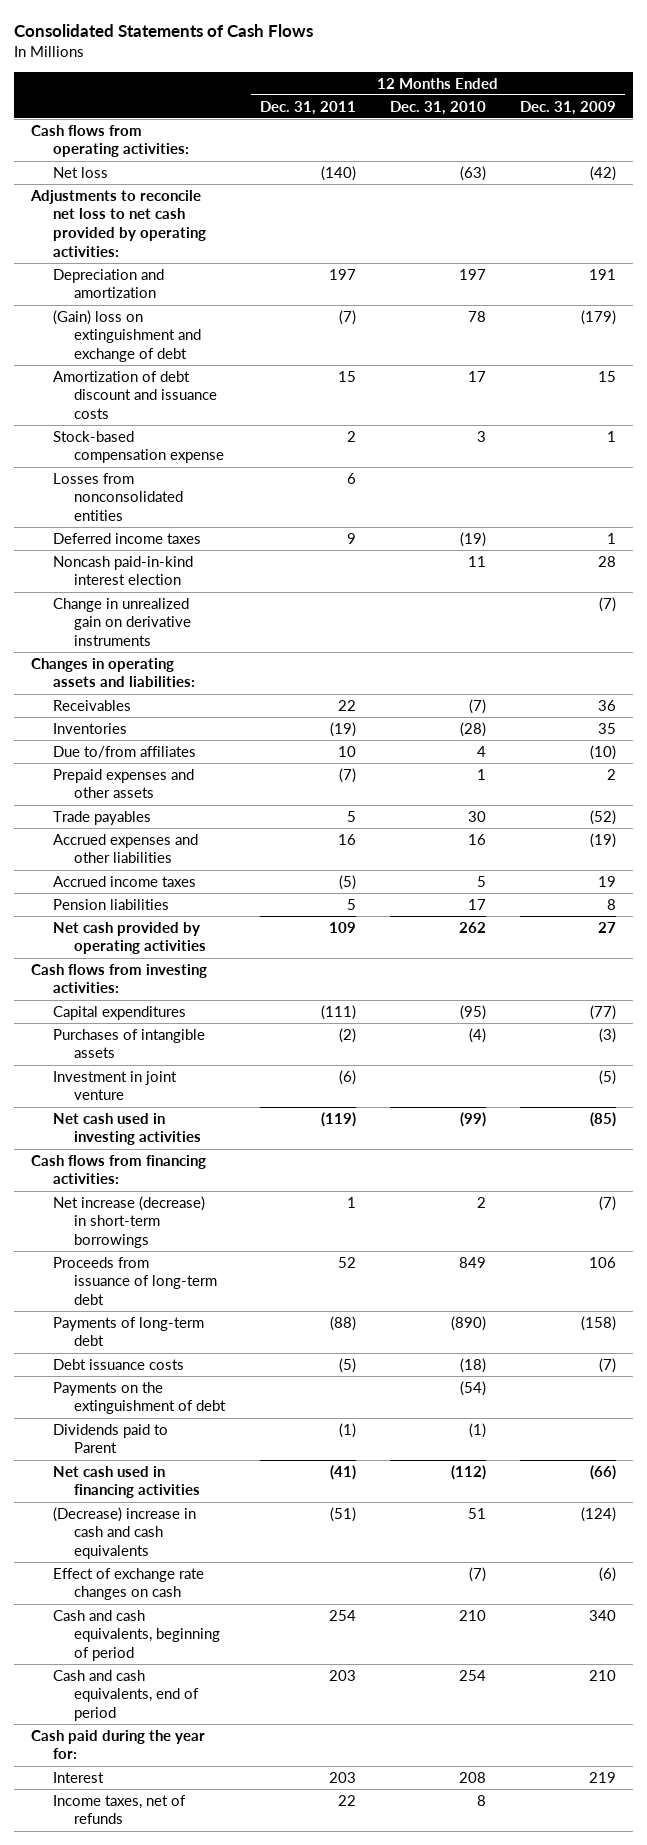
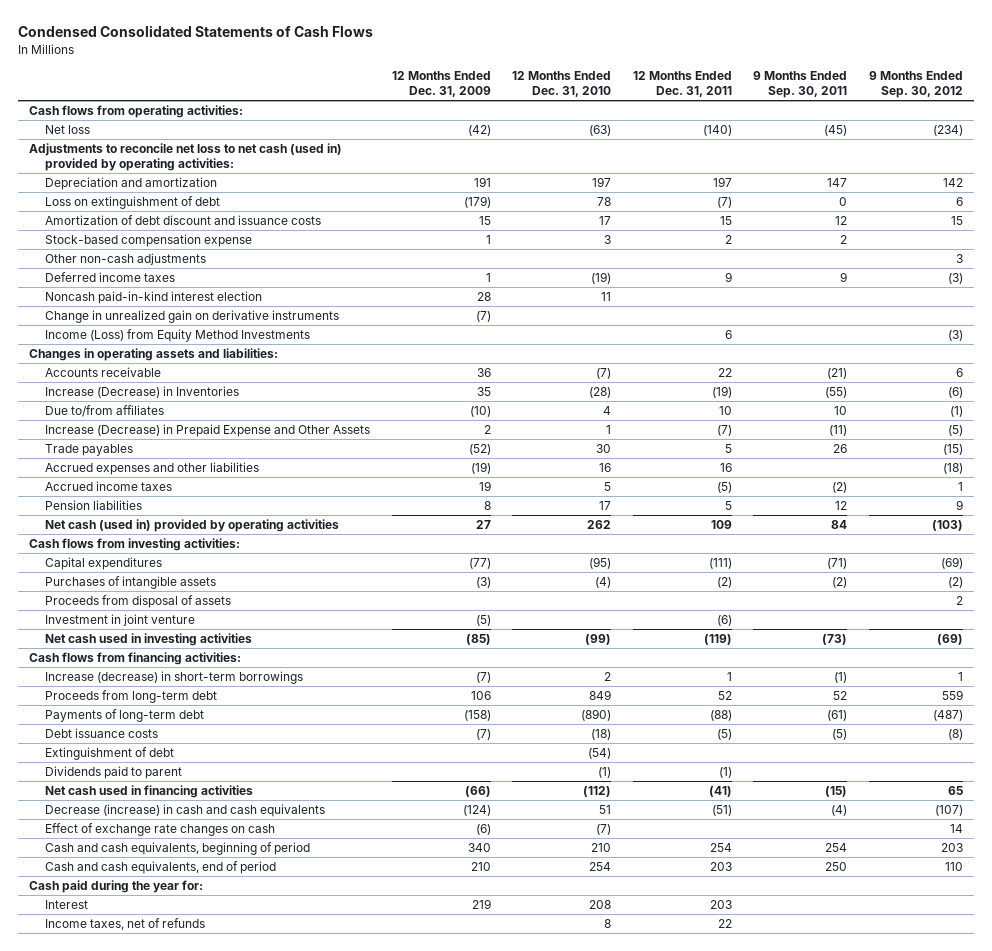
[13,23,313,37] Consolidated Statements of Cash Flows -> [18,25,374,38] Condensed Consolidated Statements of Cash Flows
none -> [753,70,848,98] 9 Months Ended Sep. 30, 2011
none -> [869,70,964,98] 9 Months Ended Sep. 30, 2012
[29,189,206,257] Adjustments to reconcile net loss to net cash provided by operating activities: -> [29,143,343,171] Adjustments to reconcile net loss to net cash (used in) provided by operating activities:
[52,309,202,363] (Gain) loss on extinguishment and exchange of debt -> [45,196,221,210] Loss on extinguishment of debt
[52,472,184,522] Losses from nonconsolidated entities -> none
none -> [45,253,207,266] Other non-cash adjustments
none -> [45,329,311,343] Income (Loss) from Equity Method Investments
[52,699,131,711] Receivables -> [45,367,162,378] Accounts receivable
[52,722,127,734] Inventories -> [45,386,240,399] Increase (Decrease) in Inventories
[52,768,194,799] Prepaid expenses and other assets -> [45,424,371,438] Increase (Decrease) in Prepaid Expense and Other Assets
[52,921,207,955] Net cash provided by operating activities -> [45,519,340,533] Net cash (used in) provided by operating activities
none -> [45,595,232,609] Proceeds from disposal of assets
[52,1195,205,1249] Net increase (decrease) in short-term borrowings -> [45,671,304,685] Increase (decrease) in short-term borrowings
[52,1256,218,1306] Proceeds from issuance of long-term debt -> [45,690,218,704] Proceeds from long-term debt
[52,1381,227,1415] Payments on the extinguishment of debt -> [45,747,175,761] Extinguishment of debt
[52,1423,168,1454] Dividends paid to Parent -> [45,766,183,780] Dividends paid to parent
[52,1506,196,1560] (Decrease) increase in cash and cash equivalents -> [45,804,326,818] Decrease (increase) in cash and cash equivalents

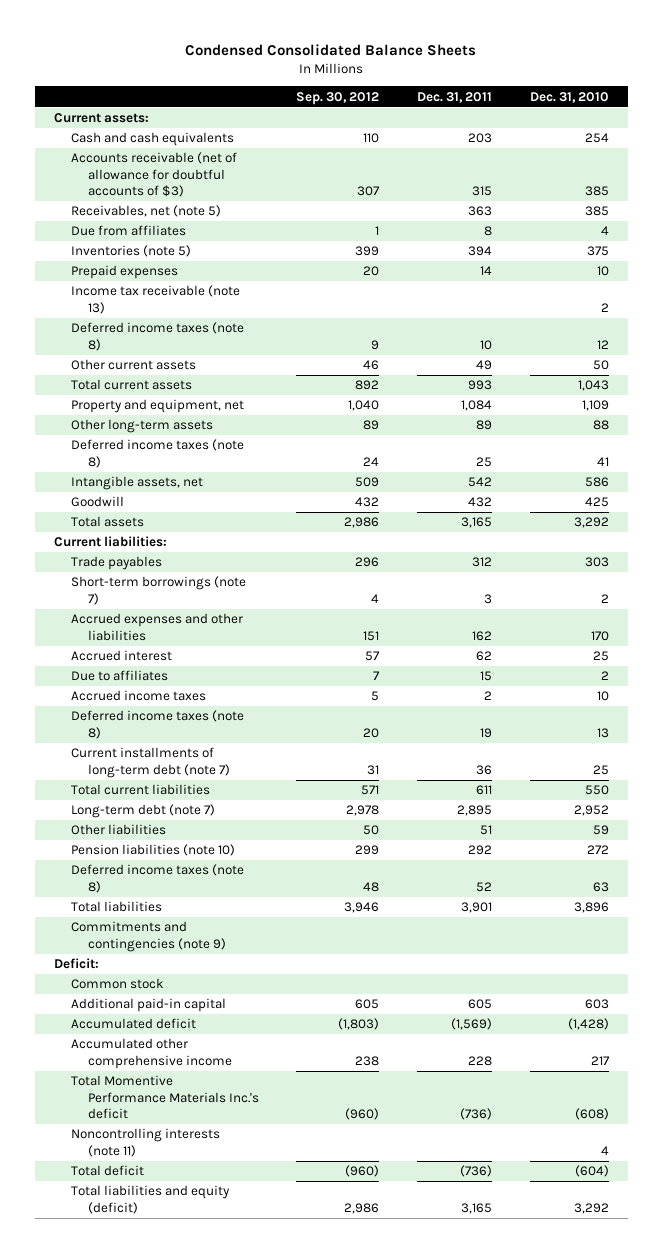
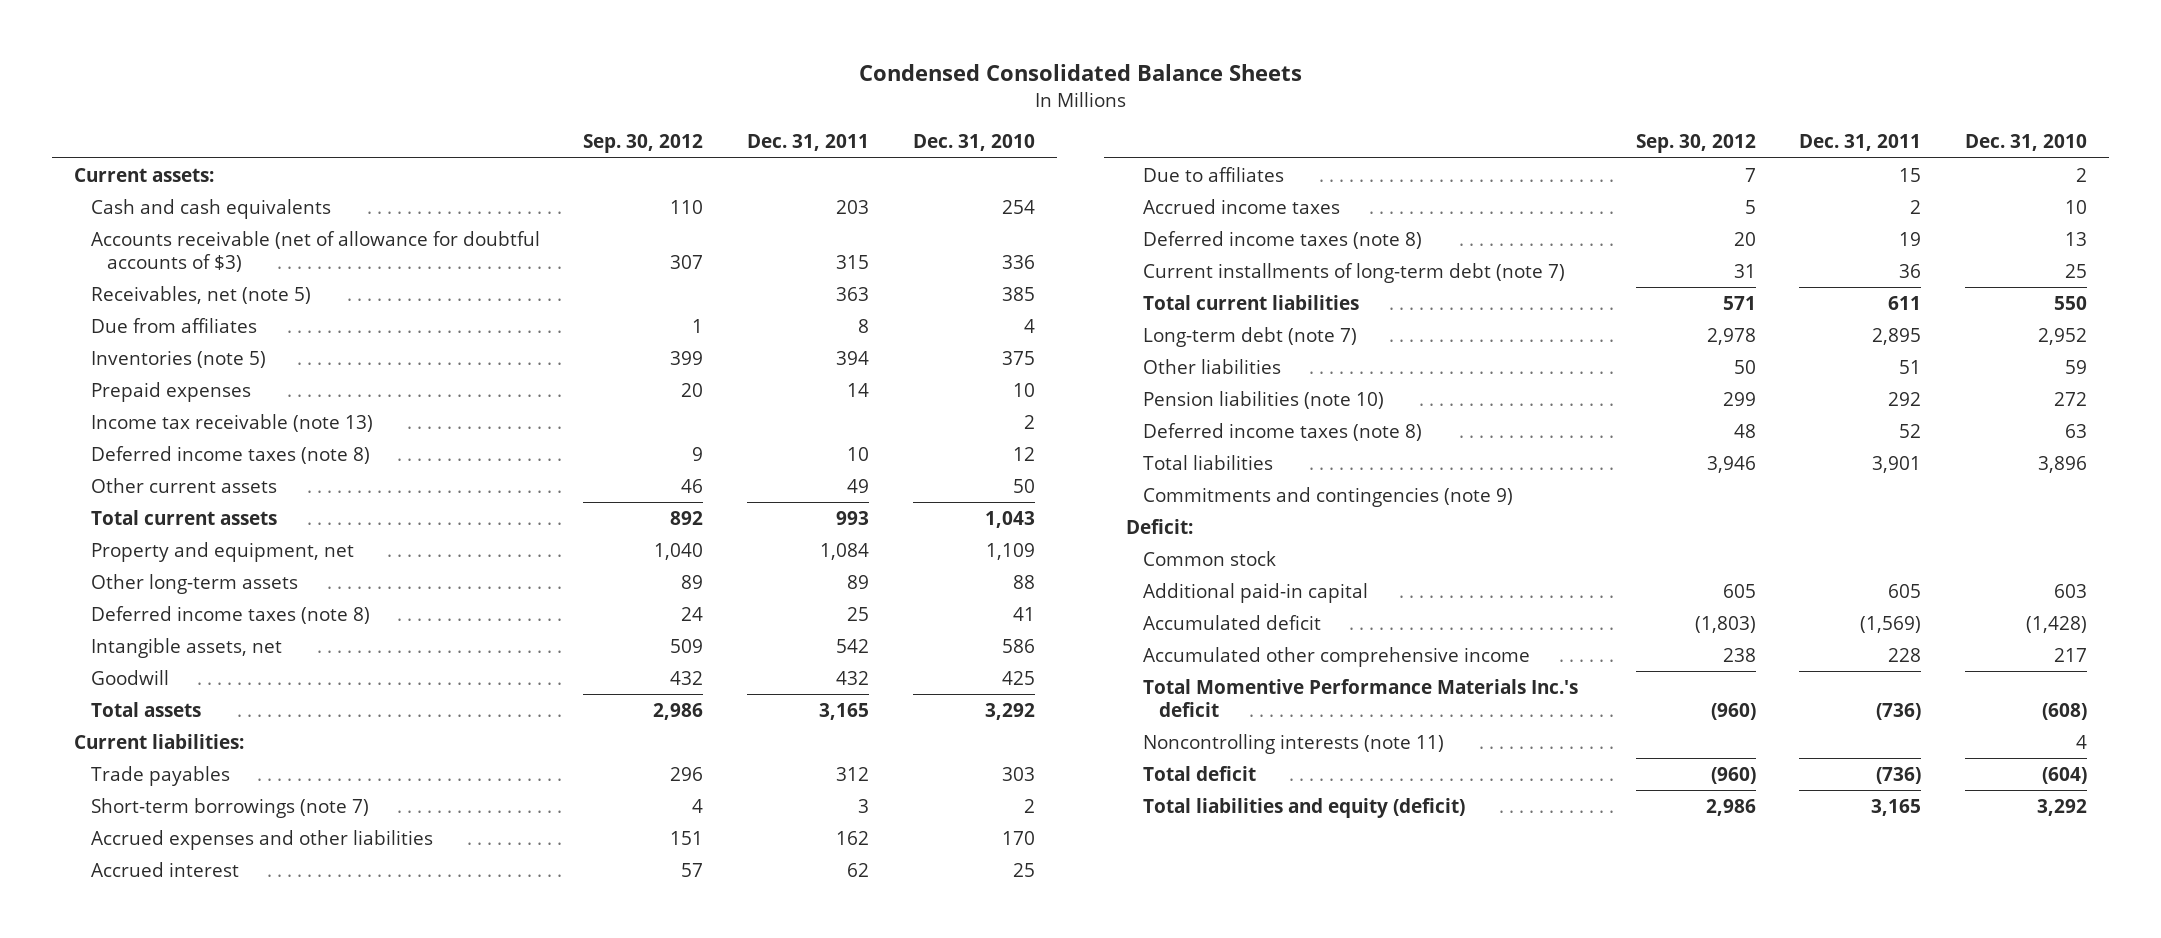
[584,186,609,197] 385 -> [1002,255,1036,270] 336

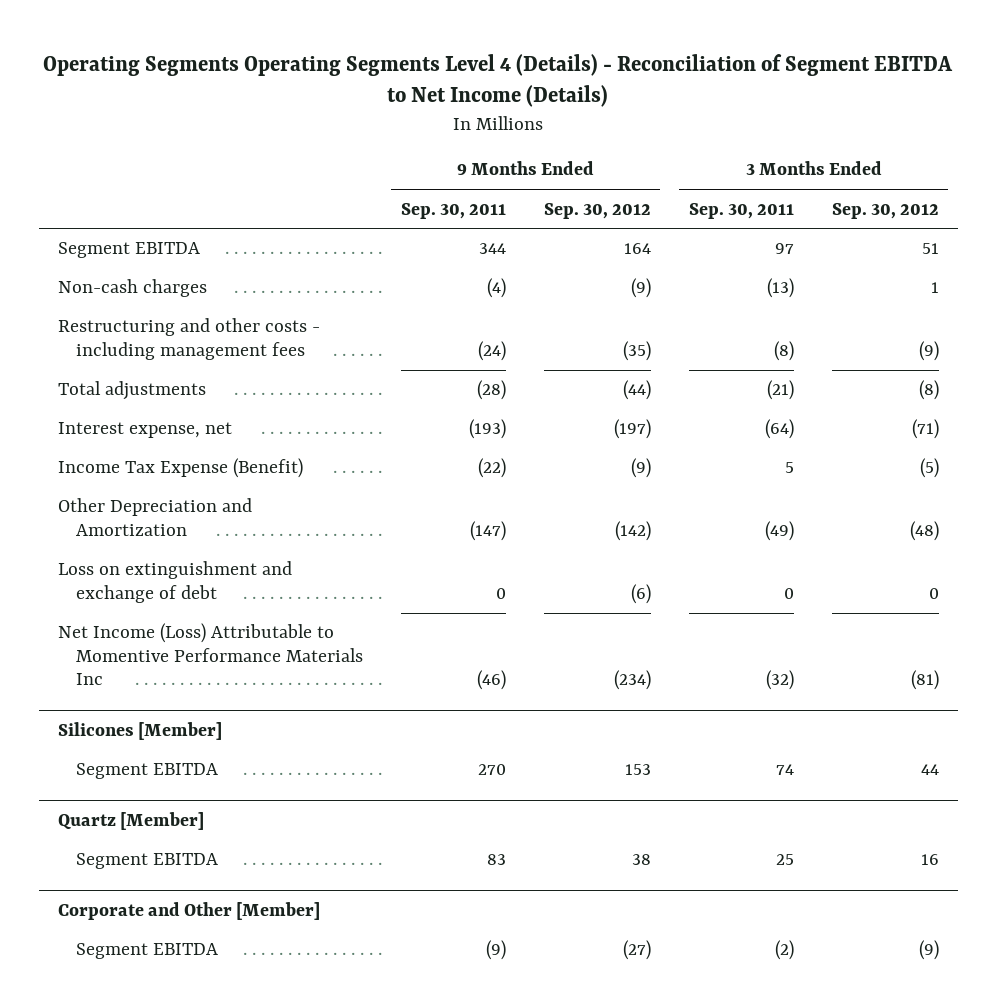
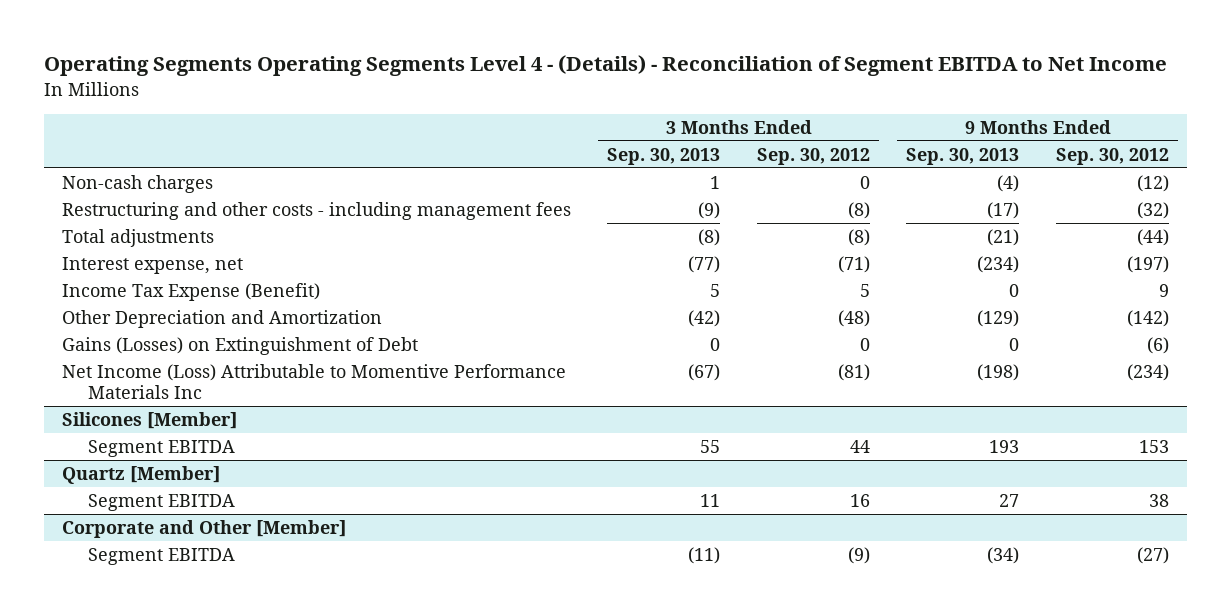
[43,53,954,108] Operating Segments Operating Segments Level 4 (Details) - Reconciliation of Segment EBITDA to Net Income (Details) -> [43,55,1167,77] Operating Segments Operating Segments Level 4 - (Details) - Reconciliation of Segment EBITDA to Net Income
[400,202,506,219] Sep. 30, 2011 -> none
[688,202,794,219] Sep. 30, 2011 -> none
none -> [607,147,721,165] Sep. 30, 2013
none -> [906,147,1020,165] Sep. 30, 2013
[58,242,201,259] Segment EBITDA -> none
[630,278,651,299] (9) -> [1136,174,1169,192] (12)
[930,282,939,294] 1 -> [859,175,870,189] 0
[622,340,651,361] (35) -> [1136,201,1169,219] (32)
[918,340,939,361] (9) -> [847,201,870,219] (8)
[630,458,651,479] (9) -> [1158,283,1169,297] 9
[919,458,939,479] (5) -> [859,283,870,297] 5
[58,561,293,603] Loss on extinguishment and exchange of debt -> [61,336,418,355] Gains (Losses) on Extinguishment of Debt

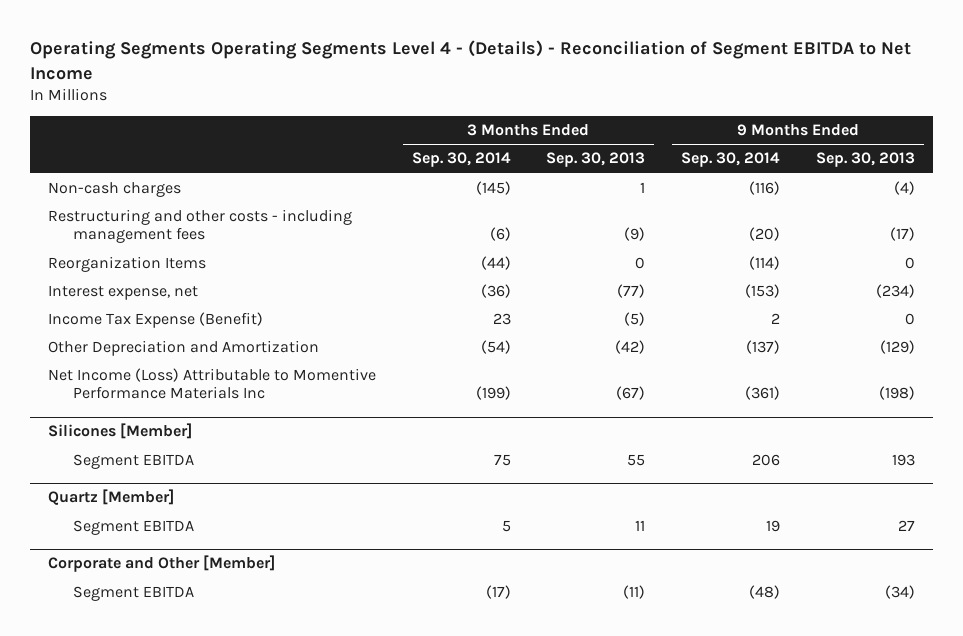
[756,147,870,165] Sep. 30, 2012 -> none
[1055,147,1169,165] Sep. 30, 2012 -> none
none -> [411,152,511,168] Sep. 30, 2014
none -> [681,152,781,168] Sep. 30, 2014
[61,228,214,247] Total adjustments -> none
none -> [47,256,206,273] Reorganization Items
[710,283,721,297] 5 -> [624,312,646,327] (5)
[61,336,418,355] Gains (Losses) on Extinguishment of Debt -> none

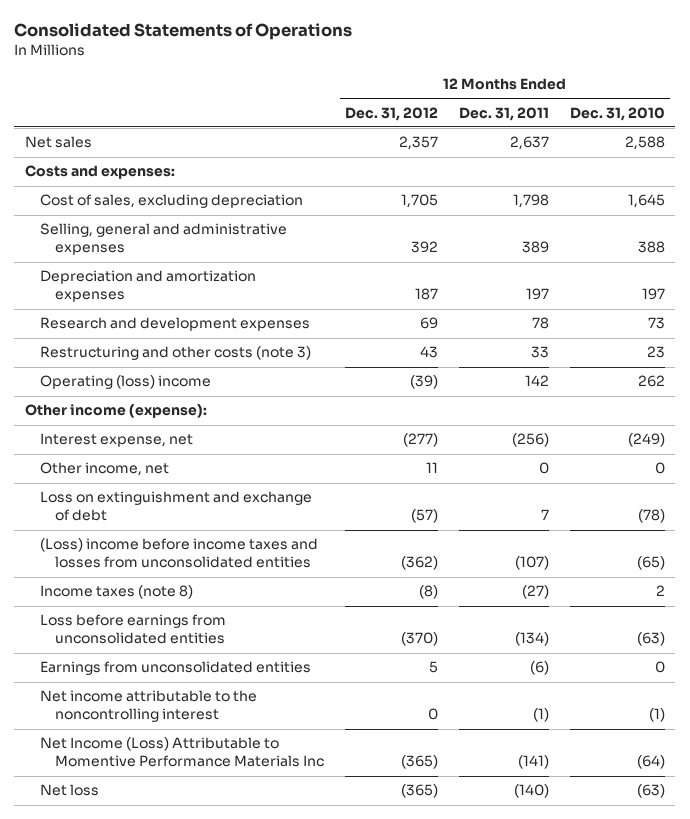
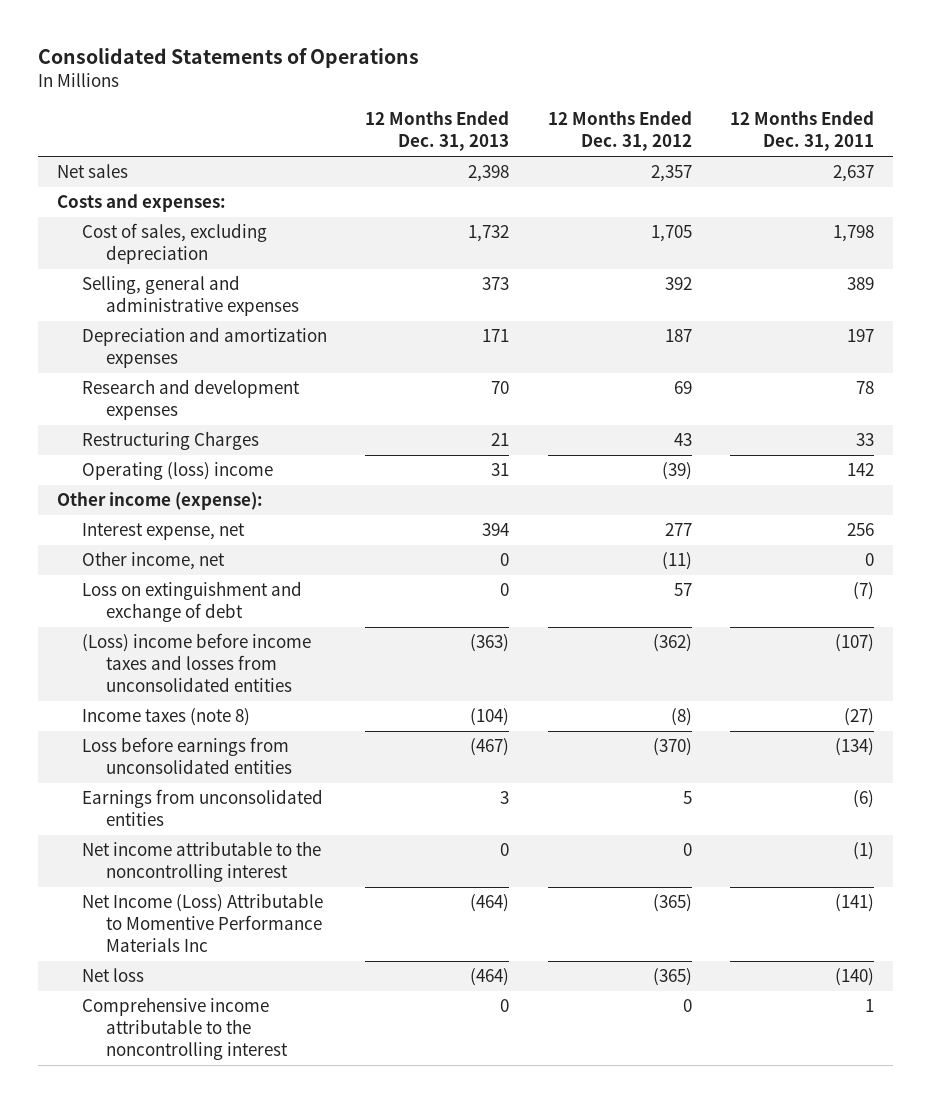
[569,106,665,121] Dec. 31, 2010 -> none
none -> [365,111,510,152] 12 Months Ended Dec. 31, 2013
[39,346,311,361] Restructuring and other costs (note 3) -> [81,431,259,451] Restructuring Charges
[403,433,439,448] (277) -> [664,523,692,537] 277
[511,433,549,448] (256) -> [847,523,875,537] 256
[426,462,439,474] 11 -> [661,552,692,571] (11)
[411,509,439,524] (57) -> [673,583,692,597] 57
[540,509,549,521] 7 -> [853,582,875,601] (7)
none -> [81,997,288,1061] Comprehensive income attributable to the noncontrolling interest

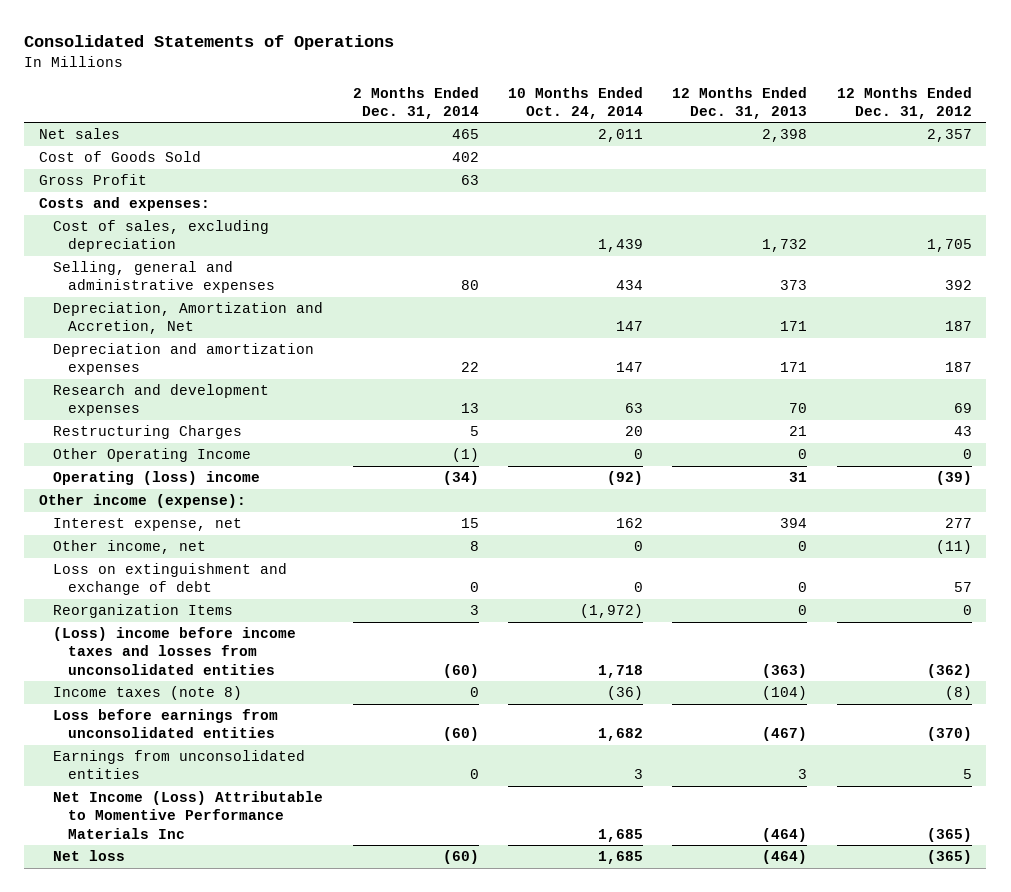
[730,111,875,152] 12 Months Ended Dec. 31, 2011 -> none
none -> [352,86,479,119] 2 Months Ended Dec. 31, 2014
none -> [508,86,644,119] 10 Months Ended Oct. 24, 2014
none -> [38,151,201,163] Cost of Goods Sold
none -> [38,174,147,186] Gross Profit
none -> [53,302,324,335] Depreciation, Amortization and Accretion, Net
none -> [53,448,252,463] Other Operating Income
none -> [53,604,234,619] Reorganization Items
[81,841,321,883] Net income attributable to the noncontrolling interest -> none
[81,997,288,1061] Comprehensive income attributable to the noncontrolling interest -> none

